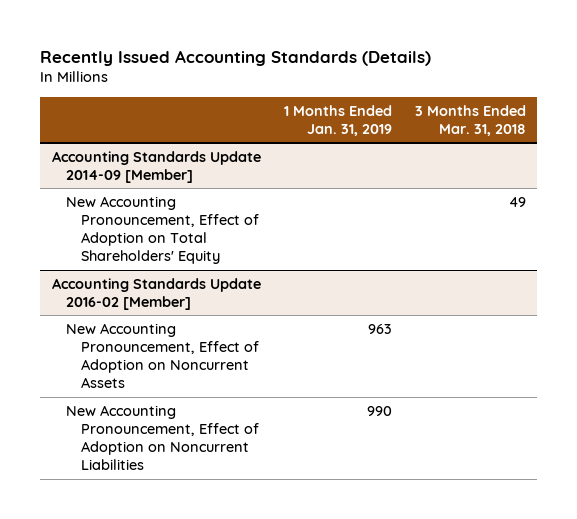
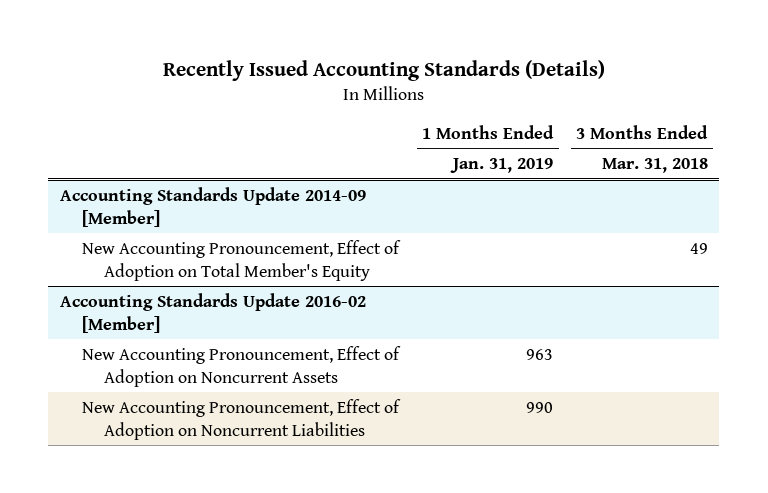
[66,195,259,265] New Accounting Pronouncement, Effect of Adoption on Total Shareholders' Equity -> [82,239,402,281] New Accounting Pronouncement, Effect of Adoption on Total Member's Equity

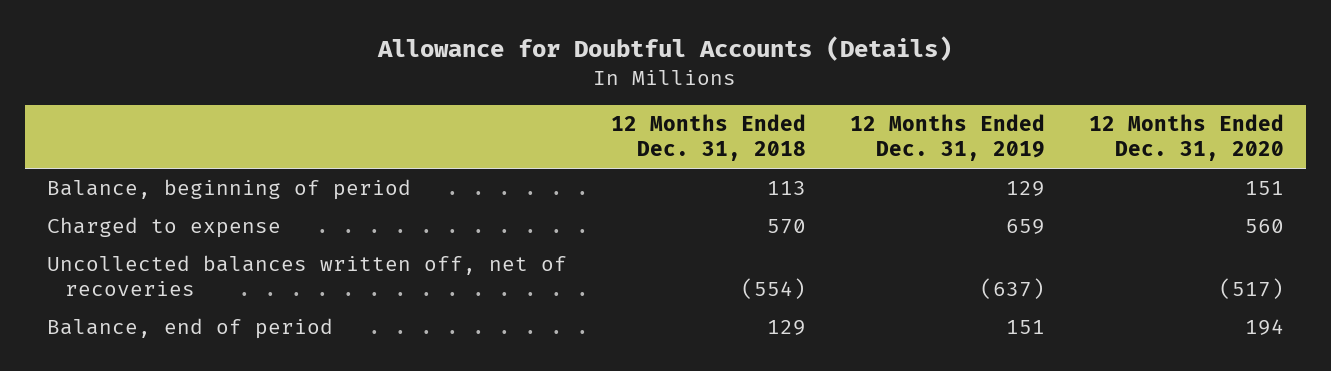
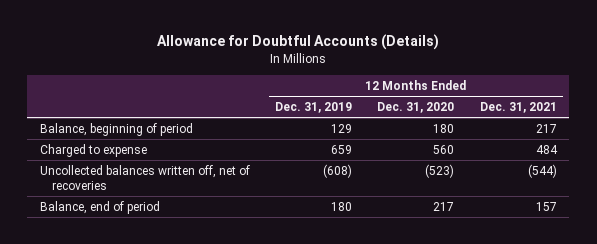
[610,114,806,162] 12 Months Ended Dec. 31, 2018 -> none
none -> [479,102,557,114] Dec. 31, 2021
[1245,181,1285,196] 151 -> [433,123,455,133] 180
[980,278,1046,300] (637) -> [323,163,353,178] (608)
[1219,278,1285,300] (517) -> [425,163,455,178] (523)
[1006,320,1046,335] 151 -> [331,201,353,211] 180
[1245,319,1285,336] 194 -> [433,201,455,211] 217

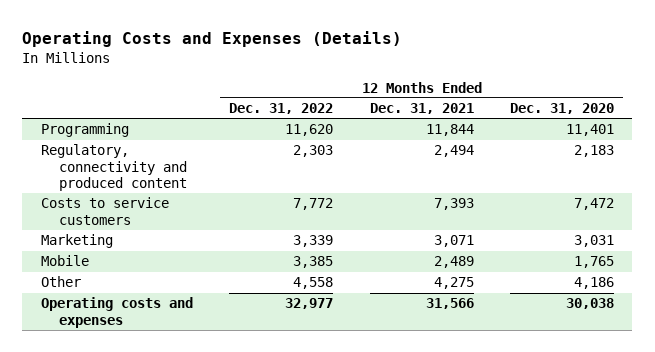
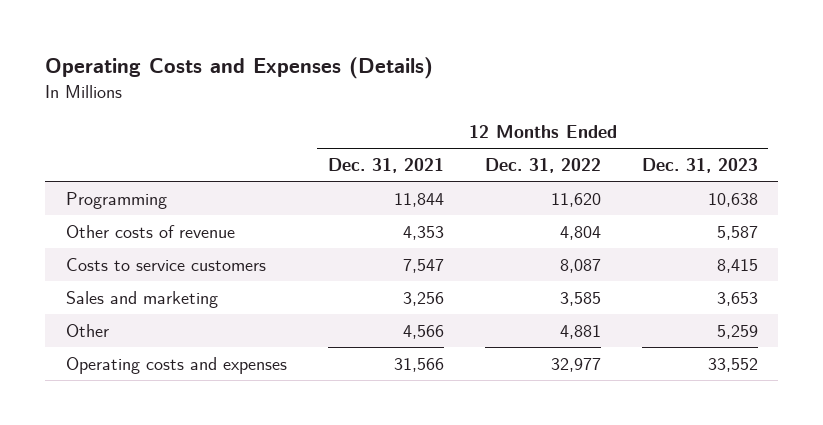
[510,103,615,115] Dec. 31, 2020 -> none
none -> [641,158,758,174] Dec. 31, 2023
[40,144,188,192] Regulatory, connectivity and produced content -> none
[40,255,89,267] Mobile -> none
none -> [65,224,235,238] Other costs of revenue
[293,198,334,211] 7,772 -> [559,258,601,273] 8,087
[433,198,474,211] 7,393 -> [402,258,444,273] 7,547
[40,234,113,249] Marketing -> [65,290,218,308] Sales and marketing
[293,235,334,248] 3,339 -> [559,291,601,306] 3,585
[433,235,474,248] 3,071 -> [402,291,444,306] 3,256
[293,277,334,290] 4,558 -> [559,324,601,339] 4,881
[433,277,474,290] 4,275 -> [402,324,444,339] 4,566

